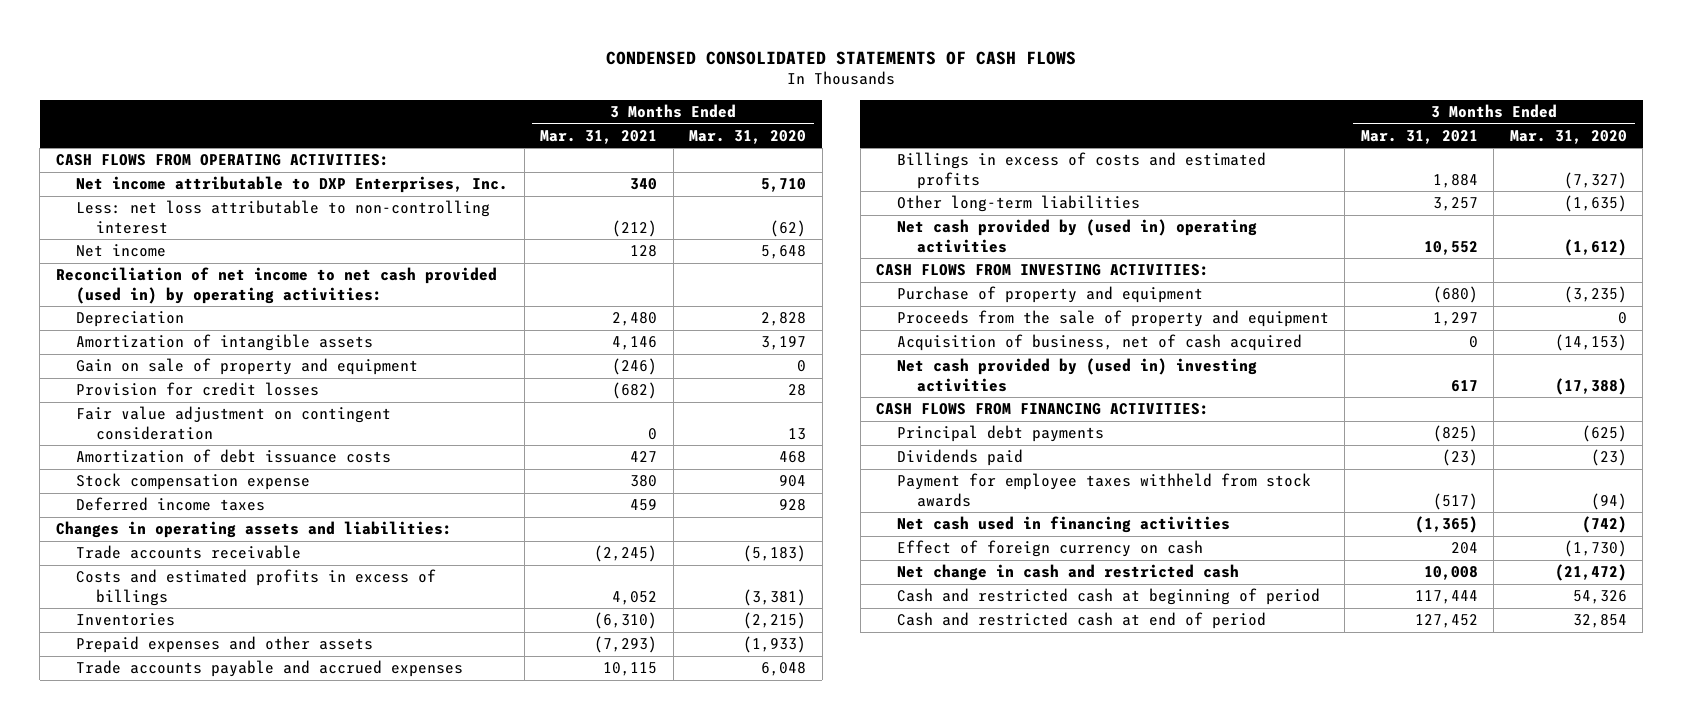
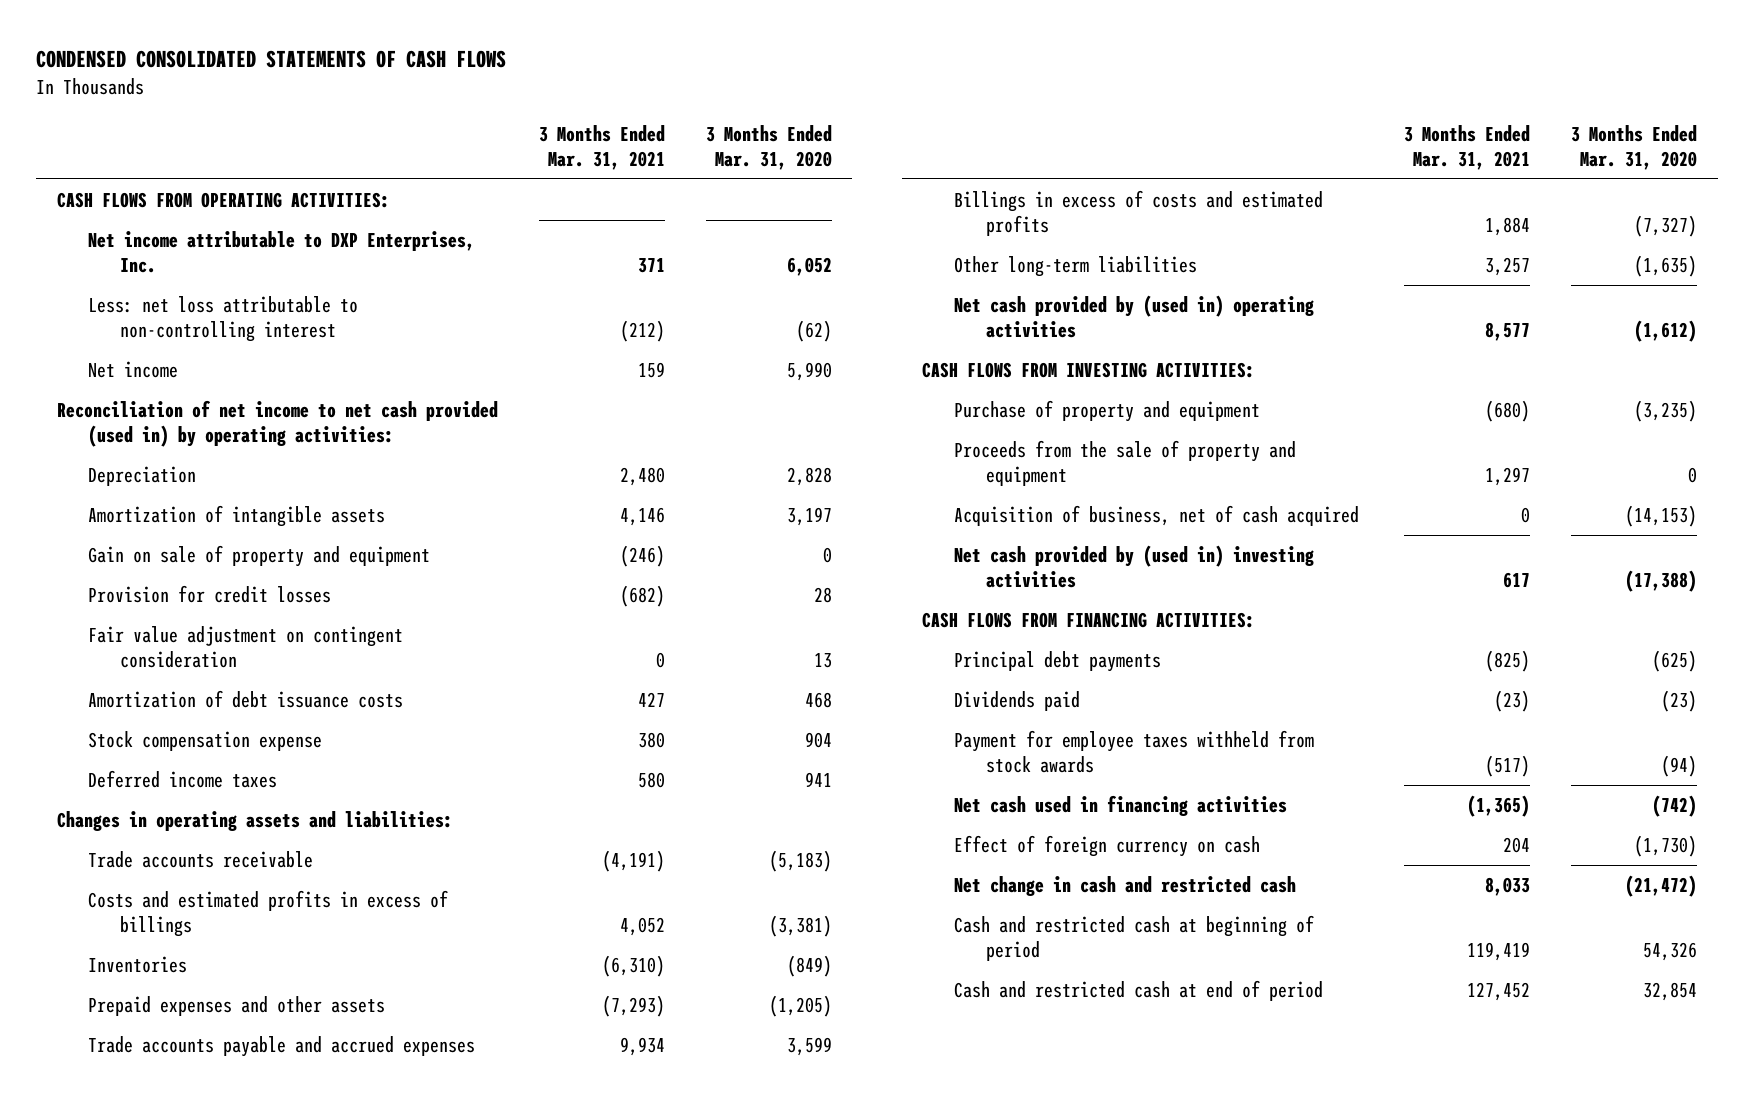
[630,178,658,191] 340 -> [637,258,665,274] 371
[761,178,807,193] 5,710 -> [786,257,832,277] 6,052
[630,245,658,258] 128 -> [637,361,665,378] 159
[761,245,807,260] 5,648 -> [786,361,832,381] 5,990
[630,499,658,512] 459 -> [637,771,665,788] 580
[779,499,807,512] 928 -> [804,771,832,787] 941
[594,545,658,563] (2,245) -> [601,849,665,872] (4,191)
[743,612,807,630] (2,215) -> [786,954,832,977] (849)
[743,636,807,654] (1,933) -> [768,994,832,1017] (1,205)
[603,662,658,677] 10,115 -> [619,1036,665,1056] 9,934
[761,662,807,677] 6,048 -> [786,1036,832,1056] 3,599
[1423,240,1478,255] 10,552 -> [1485,322,1531,342] 8,577
[1423,566,1478,581] 10,008 -> [1485,876,1531,896] 8,033
[1414,590,1478,605] 117,444 -> [1467,942,1531,962] 119,419

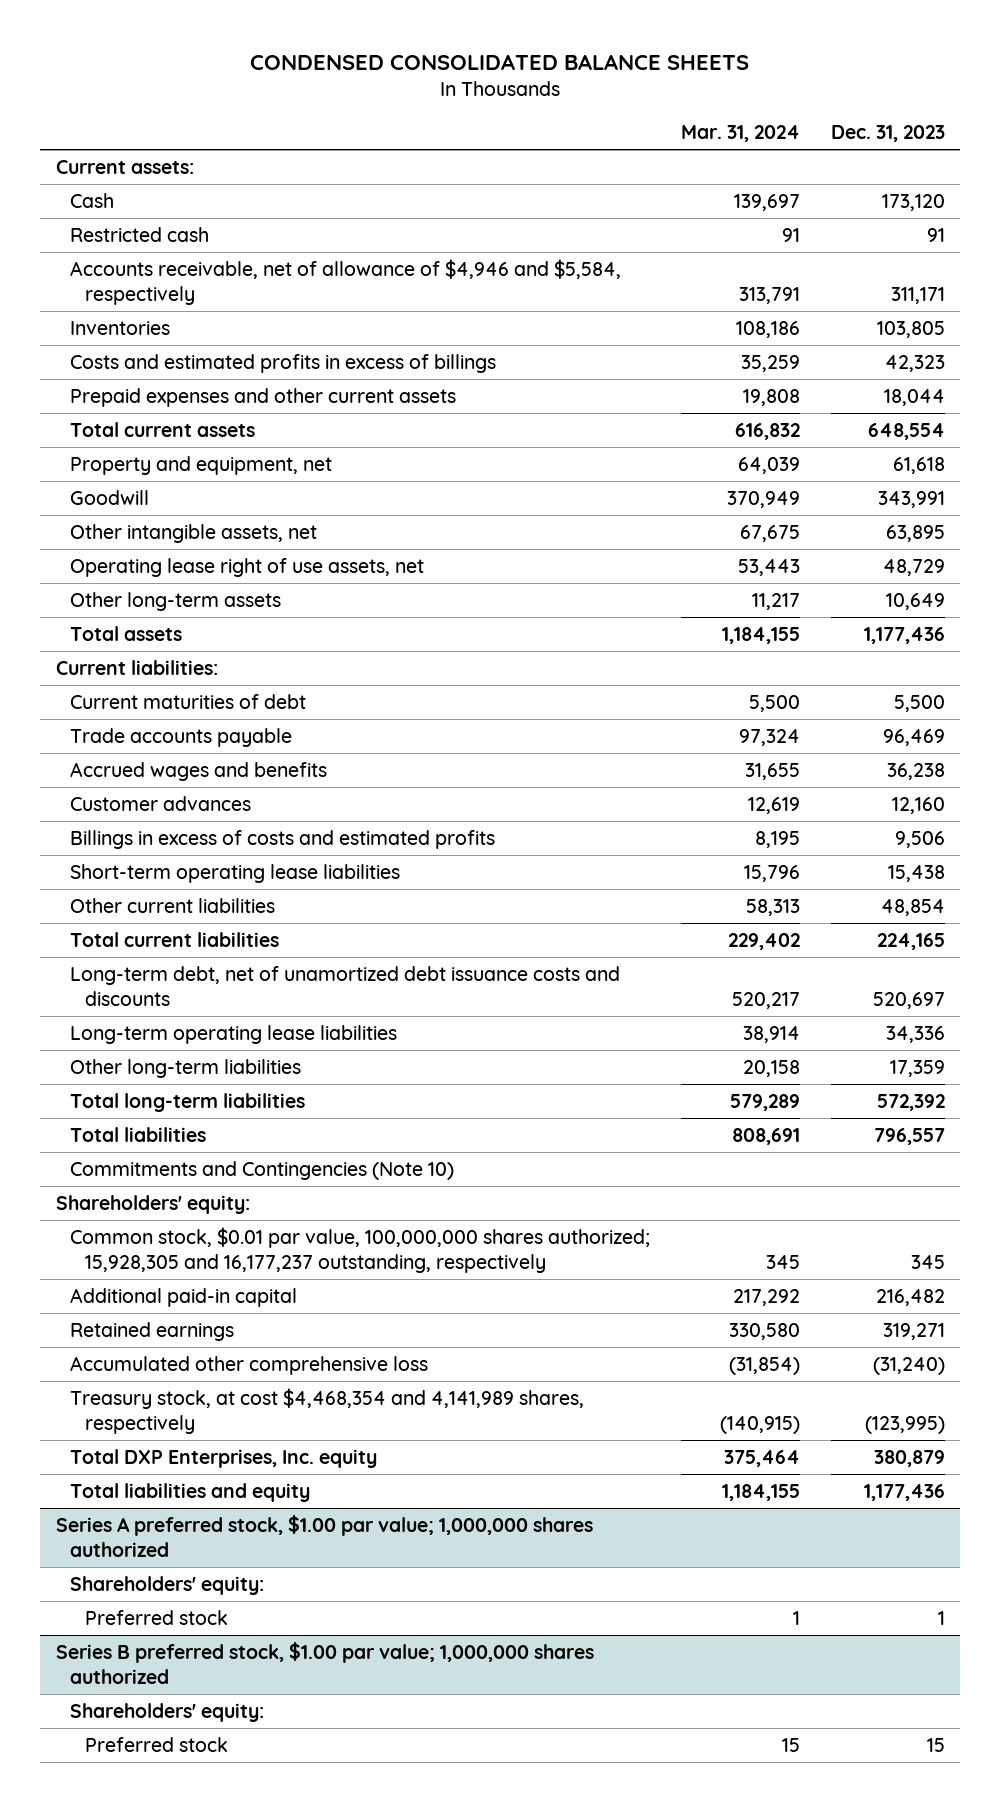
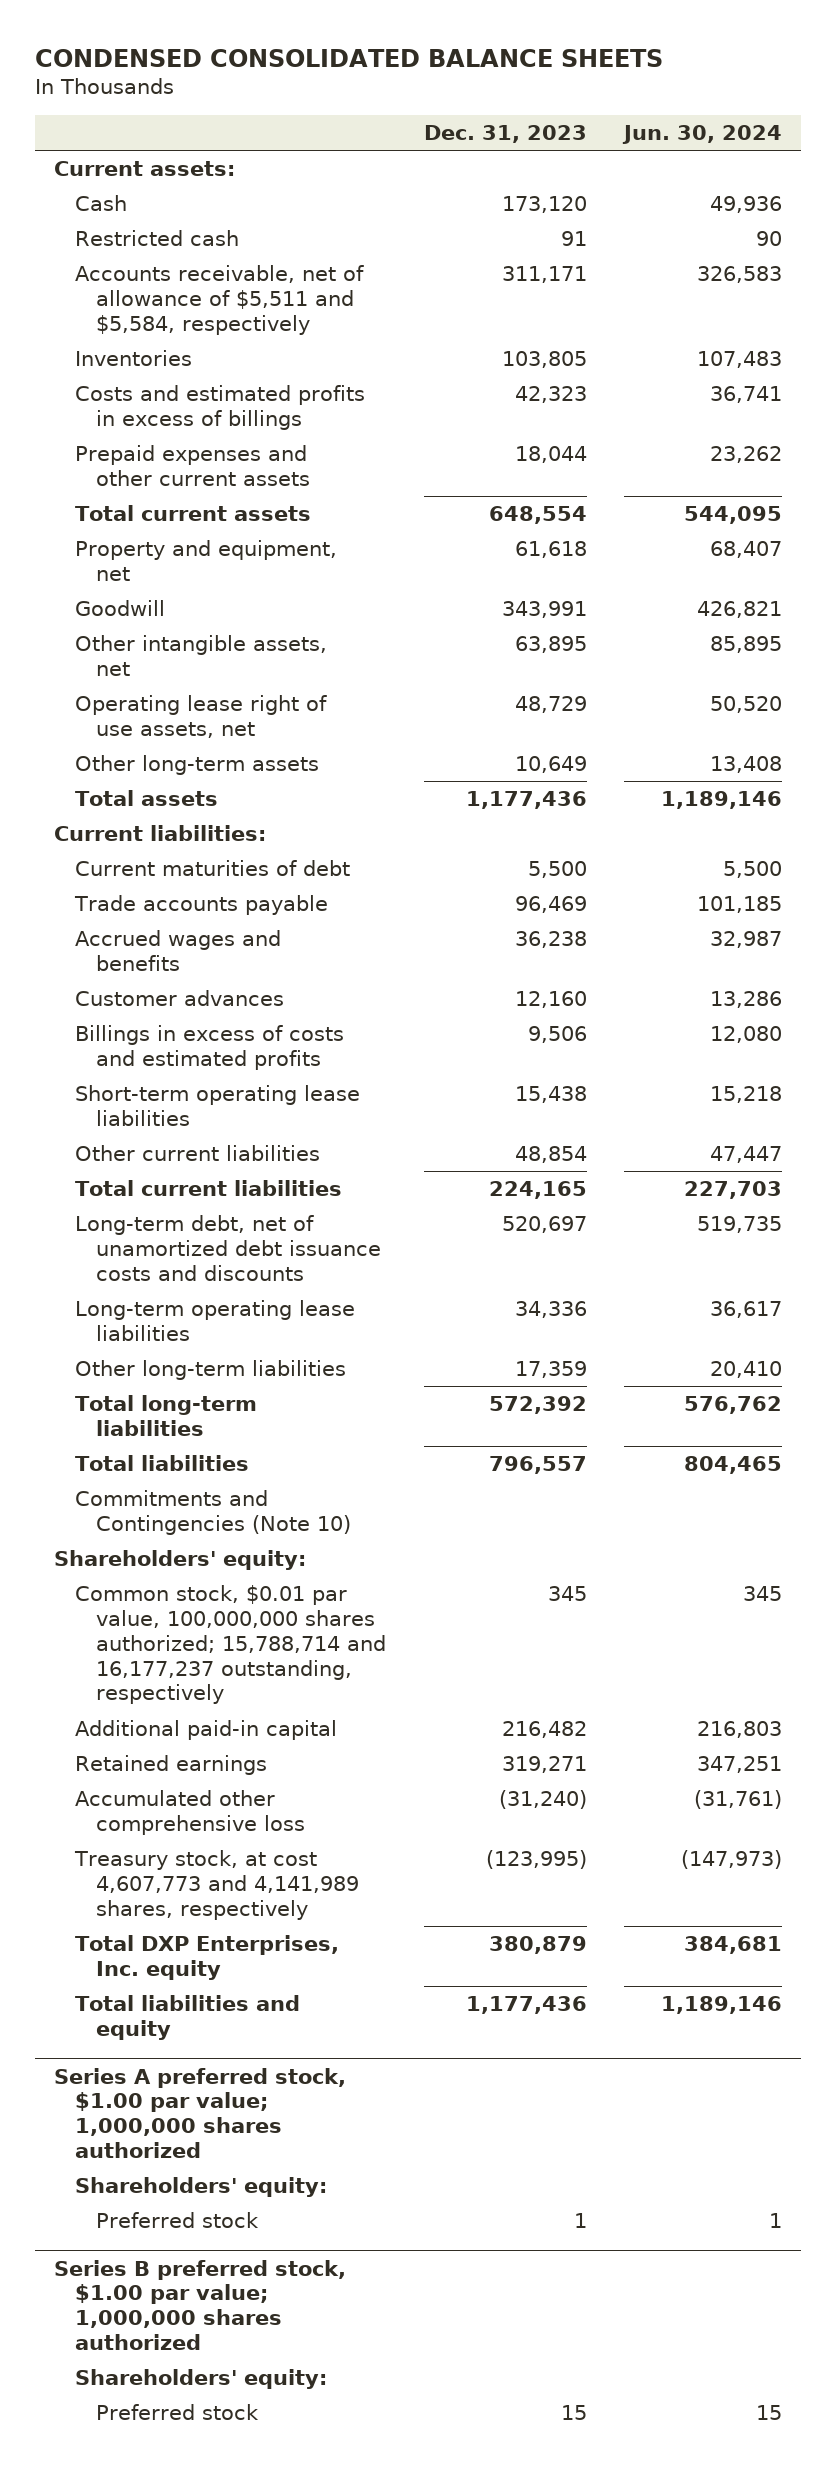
[681,125,801,143] Mar. 31, 2024 -> none
none -> [622,125,783,145] Jun. 30, 2024
[70,258,622,305] Accounts receivable, net of allowance of $4,946 and $5,584, respectively -> [75,265,365,335] Accounts receivable, net of allowance of $5,511 and $5,584, respectively
[70,1226,651,1273] Common stock, $0.01 par value, 100,000,000 shares authorized; 15,928,305 and 16,177,237 outstanding, respectively -> [75,1585,387,1705] Common stock, $0.01 par value, 100,000,000 shares authorized; 15,788,714 and 16,177,237 outstanding, respectively
[70,1387,585,1434] Treasury stock, at cost $4,468,354 and 4,141,989 shares, respectively -> [74,1850,360,1920] Treasury stock, at cost 4,607,773 and 4,141,989 shares, respectively

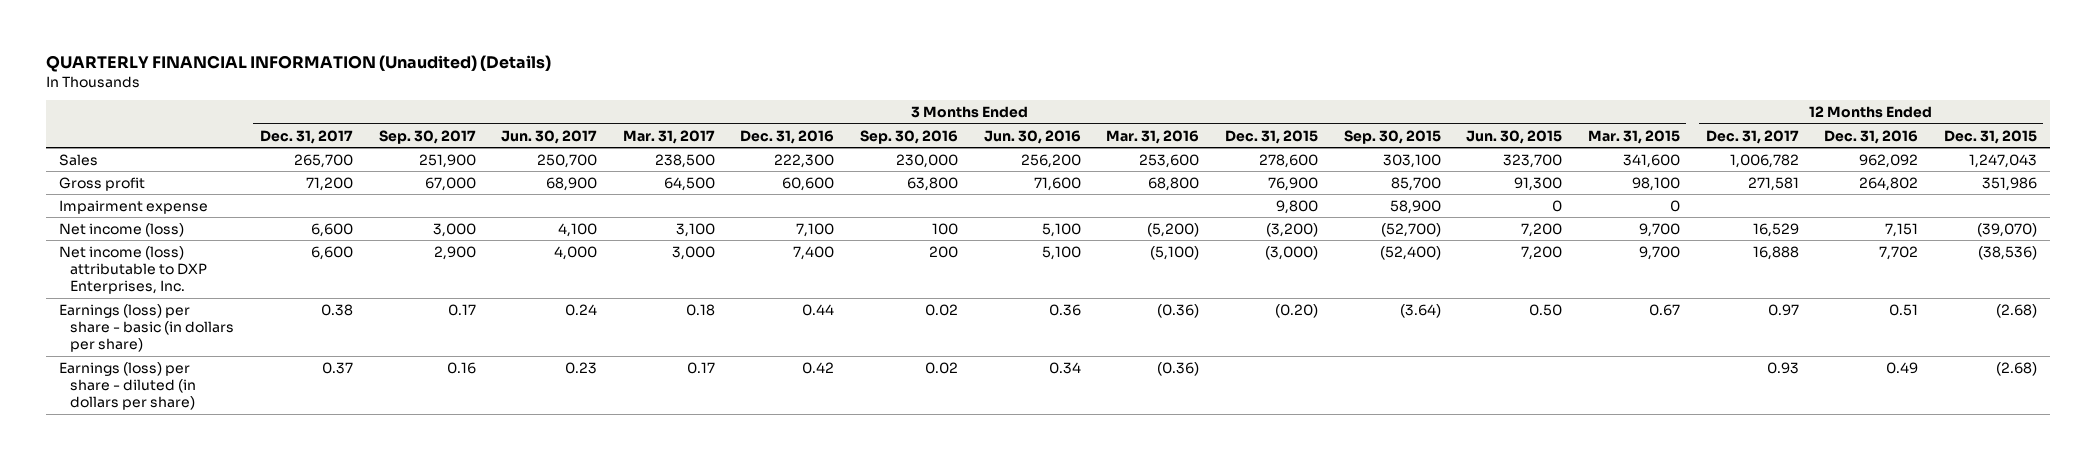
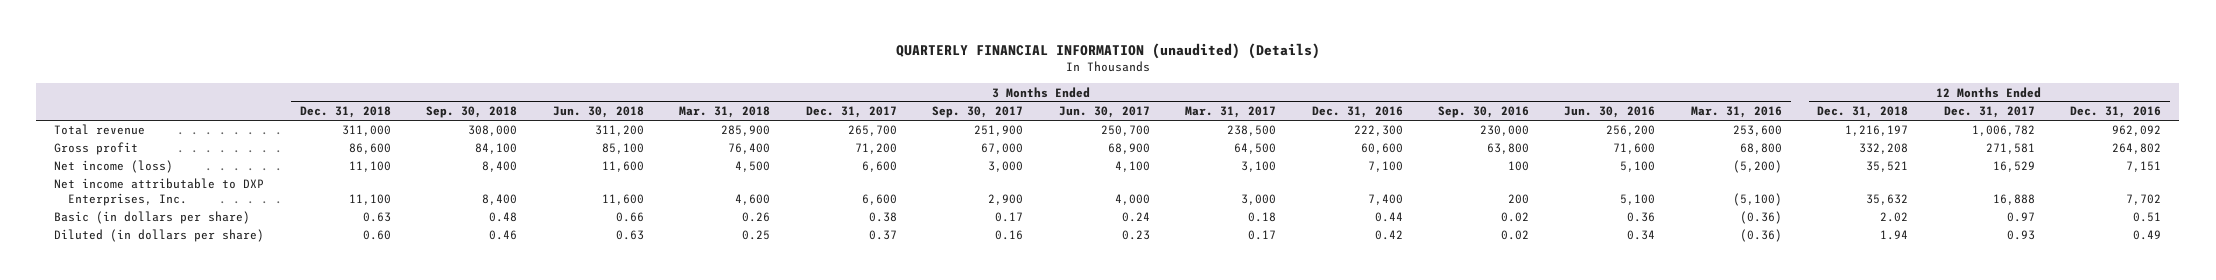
[46,54,552,72] QUARTERLY FINANCIAL INFORMATION (Unaudited) (Details) -> [895,43,1320,60] QUARTERLY FINANCIAL INFORMATION (unaudited) (Details)
[1225,129,1319,144] Dec. 31, 2015 -> none
[1343,129,1441,144] Sep. 30, 2015 -> none
[1466,129,1563,144] Jun. 30, 2015 -> none
[1587,129,1680,144] Mar. 31, 2015 -> none
[1943,129,2037,144] Dec. 31, 2015 -> none
none -> [299,106,391,119] Dec. 31, 2018
none -> [426,106,518,119] Sep. 30, 2018
none -> [552,106,644,119] Jun. 30, 2018
none -> [679,106,771,119] Mar. 31, 2018
none -> [1817,106,1909,119] Dec. 31, 2018
[59,153,99,166] Sales -> [54,124,146,136] Total revenue
[59,199,209,214] Impairment expense -> none
[59,245,208,295] Net income (loss) attributable to DXP Enterprises, Inc. -> [54,178,265,207] Net income attributable to DXP Enterprises, Inc.
[59,303,235,353] Earnings (loss) per share - basic (in dollars per share) -> [54,211,251,225] Basic (in dollars per share)
[59,361,197,411] Earnings (loss) per share - diluted (in dollars per share) -> [54,229,265,243] Diluted (in dollars per share)

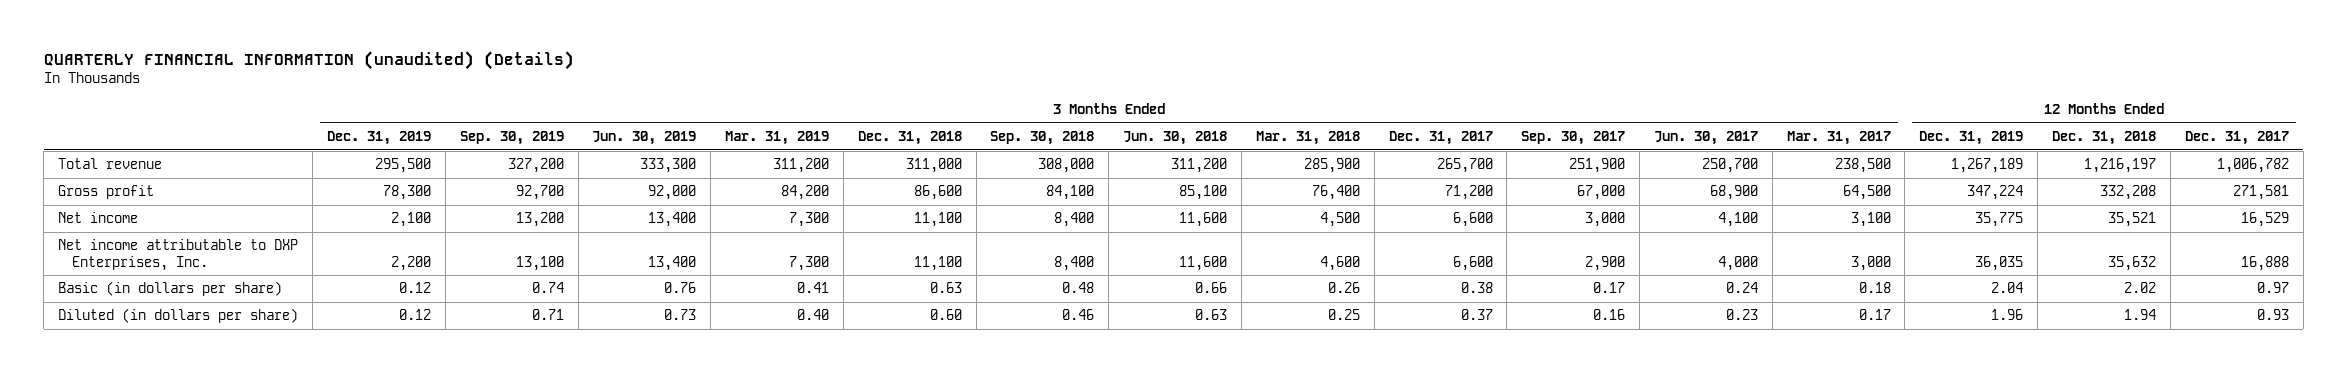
[1311,106,1403,119] Dec. 31, 2016 -> none
[1438,106,1530,119] Sep. 30, 2016 -> none
[1564,106,1656,119] Jun. 30, 2016 -> none
[1690,106,1782,119] Mar. 31, 2016 -> none
[2070,106,2162,119] Dec. 31, 2016 -> none
none -> [327,130,432,145] Dec. 31, 2019
none -> [459,130,564,145] Sep. 30, 2019
none -> [592,130,697,145] Jun. 30, 2019
none -> [725,130,830,145] Mar. 31, 2019
none -> [1919,130,2024,145] Dec. 31, 2019
[54,160,174,174] Net income (loss) -> [58,212,139,224] Net income

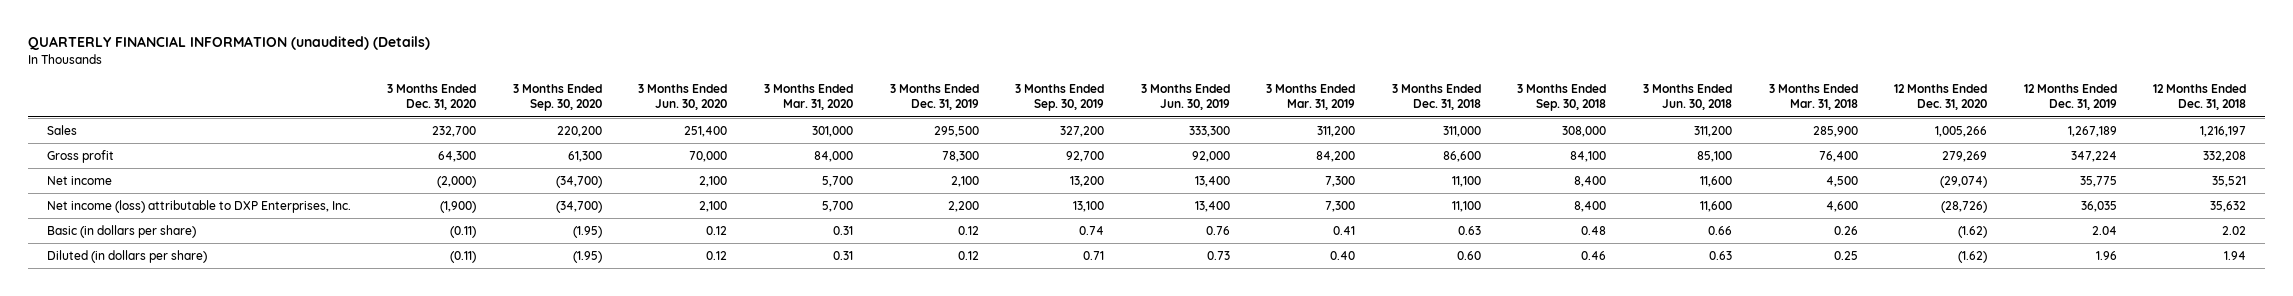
[1388,130,1493,145] Dec. 31, 2017 -> none
[1521,130,1626,145] Sep. 30, 2017 -> none
[1653,130,1758,145] Jun. 30, 2017 -> none
[1786,130,1891,145] Mar. 31, 2017 -> none
[2184,130,2289,145] Dec. 31, 2017 -> none
none -> [387,83,477,111] 3 Months Ended Dec. 31, 2020
none -> [512,83,602,112] 3 Months Ended Sep. 30, 2020
none -> [638,83,728,111] 3 Months Ended Jun. 30, 2020
none -> [763,83,853,111] 3 Months Ended Mar. 31, 2020
none -> [1894,83,1988,111] 12 Months Ended Dec. 31, 2020
[58,158,163,170] Total revenue -> [46,124,77,135] Sales
[58,239,299,271] Net income attributable to DXP Enterprises, Inc. -> [46,199,351,213] Net income (loss) attributable to DXP Enterprises, Inc.

